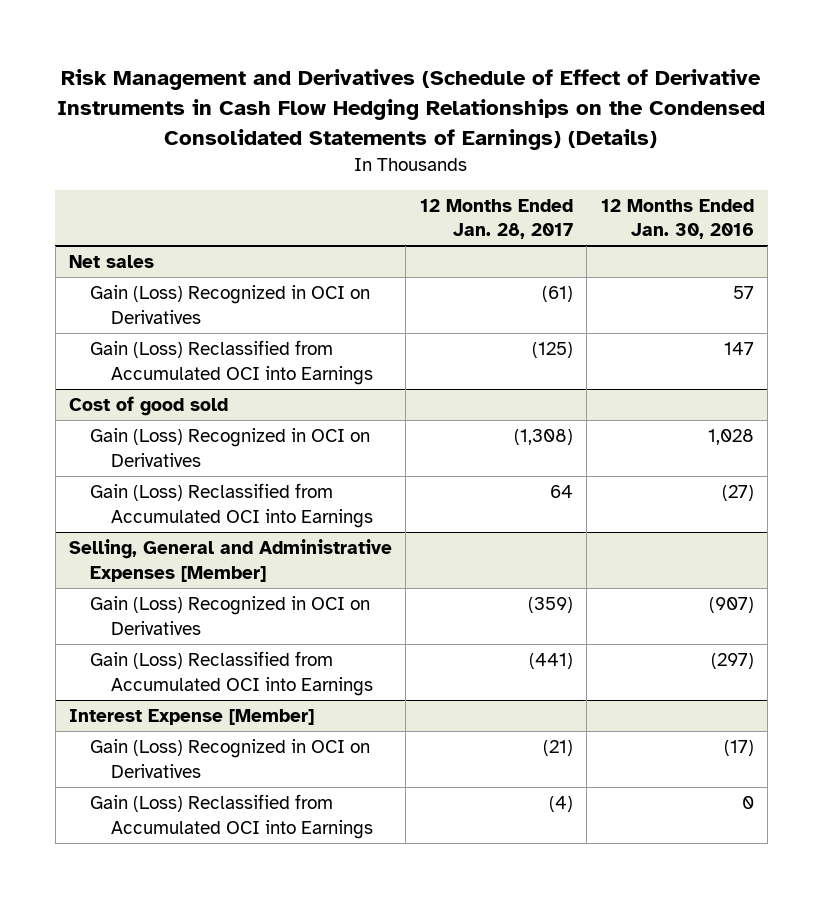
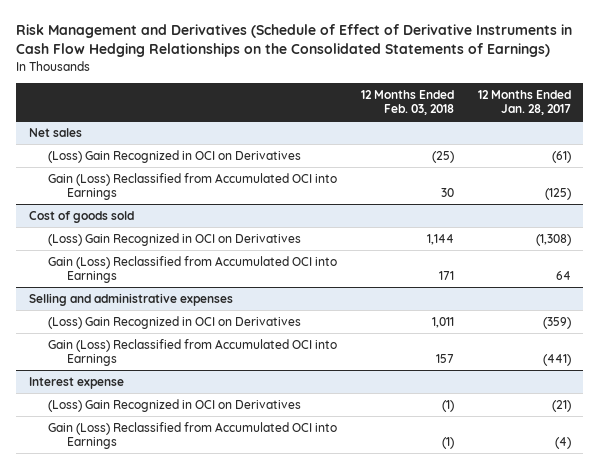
[57,68,766,150] Risk Management and Derivatives (Schedule of Effect of Derivative Instruments in Cash Flow Hedging Relationships on the Condensed Consolidated Statements of Earnings) (Details) -> [16,24,573,58] Risk Management and Derivatives (Schedule of Effect of Derivative Instruments in Cash Flow Hedging Relationships on the Consolidated Statements of Earnings)
[600,198,754,240] 12 Months Ended Jan. 30, 2016 -> none
none -> [360,89,454,116] 12 Months Ended Feb. 03, 2018
[90,284,371,324] Gain (Loss) Recognized in OCI on Derivatives -> [47,149,301,163] (Loss) Gain Recognized in OCI on Derivatives
[69,395,229,416] Cost of good sold -> [28,210,134,223] Cost of goods sold
[90,427,371,467] Gain (Loss) Recognized in OCI on Derivatives -> [47,232,301,246] (Loss) Gain Recognized in OCI on Derivatives
[69,538,393,582] Selling, General and Administrative Expenses [Member] -> [28,292,233,306] Selling and administrative expenses
[90,595,371,635] Gain (Loss) Recognized in OCI on Derivatives -> [47,315,301,329] (Loss) Gain Recognized in OCI on Derivatives
[69,708,315,725] Interest Expense [Member] -> [28,376,124,389] Interest expense
[90,738,371,778] Gain (Loss) Recognized in OCI on Derivatives -> [47,398,301,412] (Loss) Gain Recognized in OCI on Derivatives

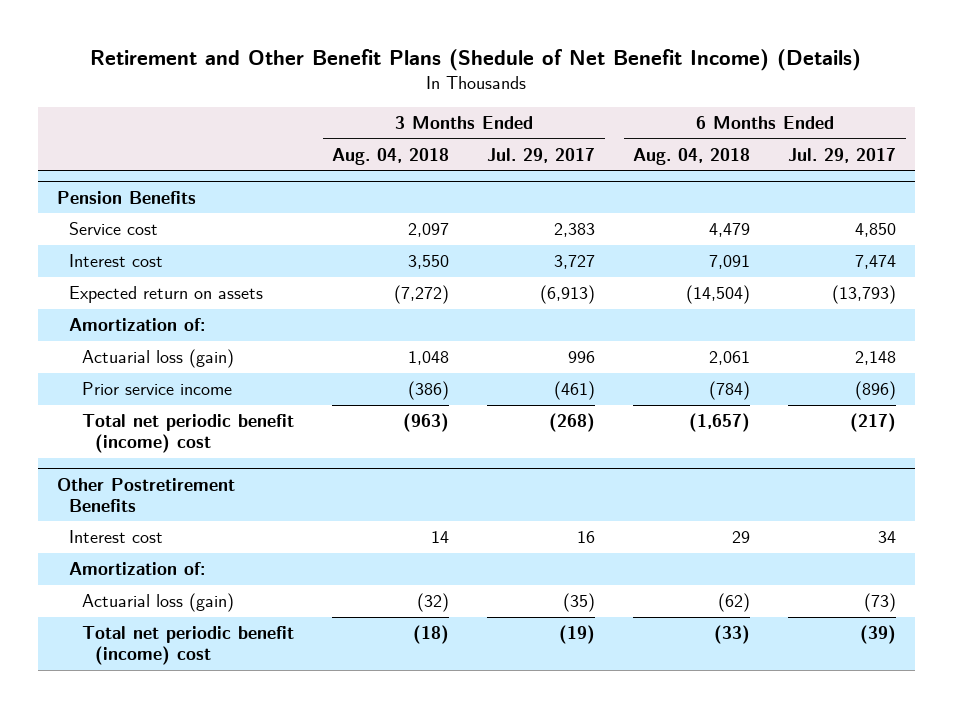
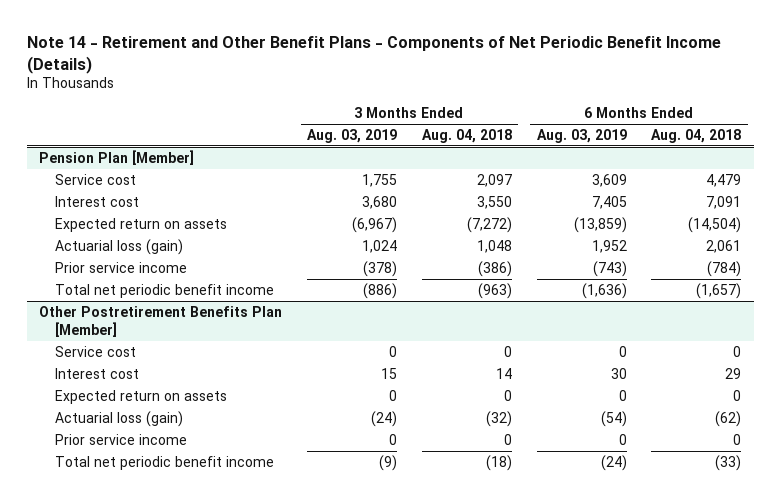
[90,49,862,72] Retirement and Other Benefit Plans (Shedule of Net Benefit Income) (Details) -> [26,36,721,74] Note 14 - Retirement and Other Benefit Plans - Components of Net Periodic Benefit Income (Details)
[487,147,596,163] Jul. 29, 2017 -> none
[788,147,897,163] Jul. 29, 2017 -> none
none -> [307,128,398,143] Aug. 03, 2019
none -> [536,128,627,143] Aug. 03, 2019
[56,190,196,204] Pension Benefits -> [39,149,195,165] Pension Plan [Member]
[69,318,206,332] Amortization of: -> none
[82,414,295,454] Total net periodic benefit (income) cost -> [55,283,275,298] Total net periodic benefit income
[56,477,235,512] Other Postretirement Benefits -> [39,305,283,337] Other Postretirement Benefits Plan [Member]
none -> [55,345,137,357] Service cost
[69,562,206,576] Amortization of: -> none
none -> [55,389,228,404] Expected return on assets
none -> [55,433,188,445] Prior service income
[82,626,295,666] Total net periodic benefit (income) cost -> [55,455,275,470] Total net periodic benefit income

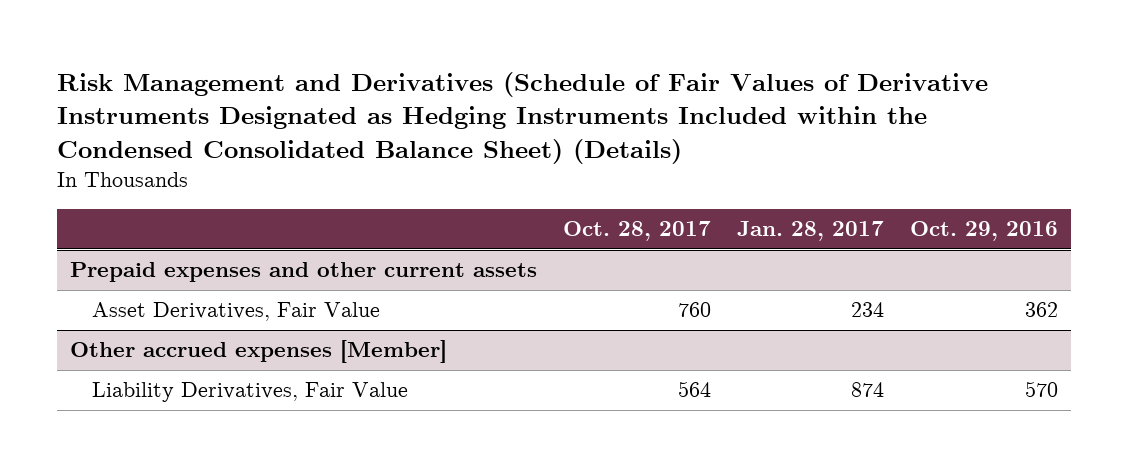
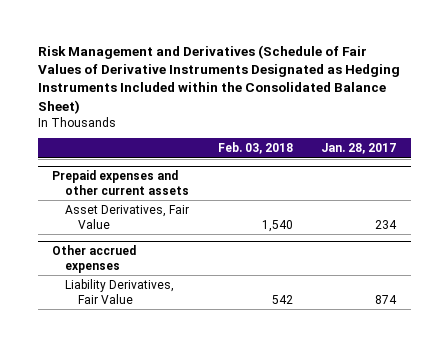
[57,71,989,164] Risk Management and Derivatives (Schedule of Fair Values of Derivative Instruments Designated as Hedging Instruments Included within the Condensed Consolidated Balance Sheet) (Details) -> [37,44,400,114] Risk Management and Derivatives (Schedule of Fair Values of Derivative Instruments Designated as Hedging Instruments Included within the Consolidated Balance Sheet)
[562,221,711,242] Oct. 28, 2017 -> none
[909,221,1058,242] Oct. 29, 2016 -> none
none -> [217,142,293,155] Feb. 03, 2018
[70,340,448,364] Other accrued expenses [Member] -> [51,245,136,273] Other accrued expenses

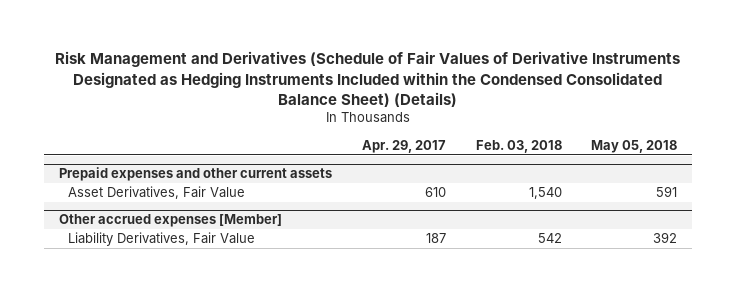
[37,44,400,114] Risk Management and Derivatives (Schedule of Fair Values of Derivative Instruments Designated as Hedging Instruments Included within the Consolidated Balance Sheet) -> [55,51,681,107] Risk Management and Derivatives (Schedule of Fair Values of Derivative Instruments Designated as Hedging Instruments Included within the Condensed Consolidated Balance Sheet) (Details)
[321,143,397,155] Jan. 28, 2017 -> none
none -> [361,139,446,153] Apr. 29, 2017
none -> [591,139,678,153] May 05, 2018
[51,245,136,273] Other accrued expenses -> [59,214,283,228] Other accrued expenses [Member]

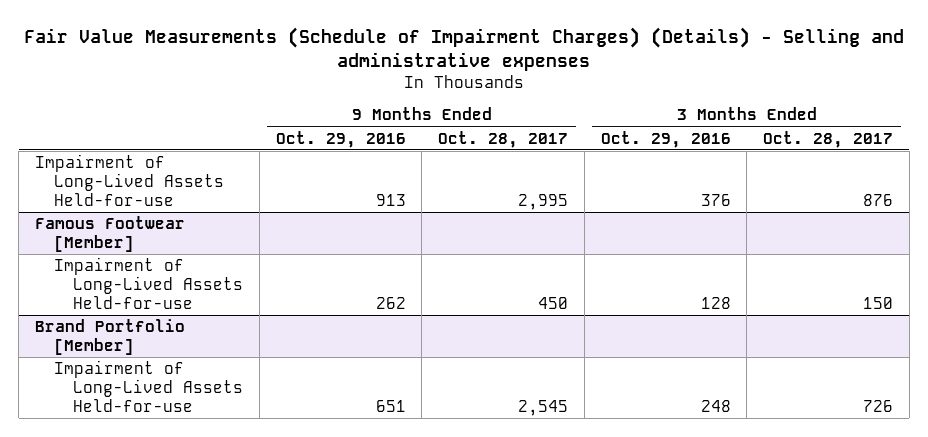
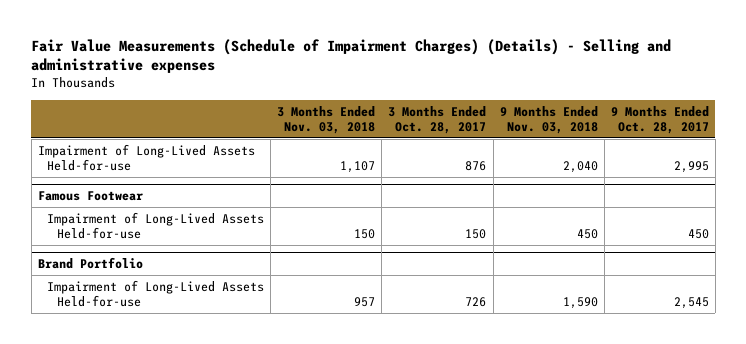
[275,130,406,148] Oct. 29, 2016 -> none
[600,130,731,148] Oct. 29, 2016 -> none
none -> [277,105,376,134] 3 Months Ended Nov. 03, 2018
none -> [499,105,598,134] 9 Months Ended Nov. 03, 2018
[35,216,186,252] Famous Footwear [Member] -> [37,191,143,202] Famous Footwear
[35,319,186,355] Brand Portfolio [Member] -> [37,257,143,270] Brand Portfolio

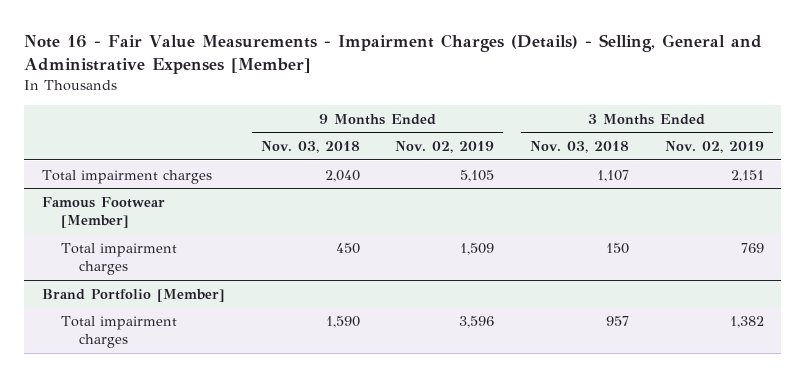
[31,38,672,74] Fair Value Measurements (Schedule of Impairment Charges) (Details) - Selling and administrative expenses -> [24,34,763,75] Note 16 - Fair Value Measurements - Impairment Charges (Details) - Selling, General and Administrative Expenses [Member]
[388,105,487,134] 3 Months Ended Oct. 28, 2017 -> none
[610,105,709,134] 9 Months Ended Oct. 28, 2017 -> none
none -> [395,141,495,154] Nov. 02, 2019
none -> [664,141,764,154] Nov. 02, 2019
[37,143,255,171] Impairment of Long-Lived Assets Held-for-use -> [42,169,213,184] Total impairment charges
[37,191,143,202] Famous Footwear -> [42,196,166,228] Famous Footwear [Member]
[47,211,265,239] Impairment of Long-Lived Assets Held-for-use -> [60,242,177,275] Total impairment charges
[37,257,143,270] Brand Portfolio -> [42,288,226,302] Brand Portfolio [Member]
[47,279,265,307] Impairment of Long-Lived Assets Held-for-use -> [60,315,177,348] Total impairment charges

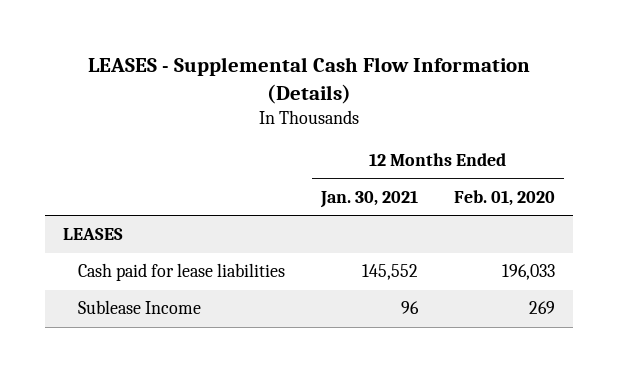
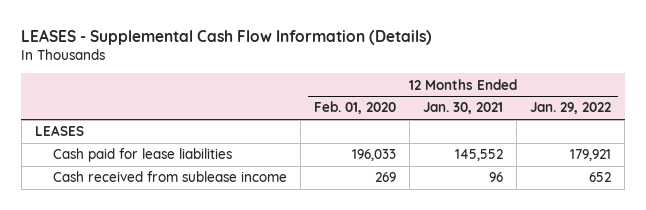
none -> [530,102,612,115] Jan. 29, 2022
[77,300,201,315] Sublease Income -> [53,171,288,183] Cash received from sublease income

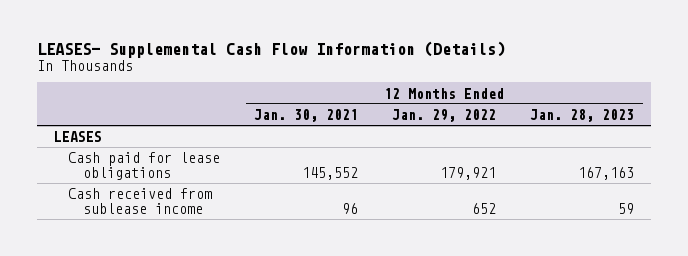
[21,29,433,46] LEASES - Supplemental Cash Flow Information (Details) -> [36,41,505,59] LEASES- Supplemental Cash Flow Information (Details)
[314,101,397,115] Feb. 01, 2020 -> none
none -> [530,108,635,122] Jan. 28, 2023
[53,148,233,163] Cash paid for lease liabilities -> [68,152,221,180] Cash paid for lease obligations

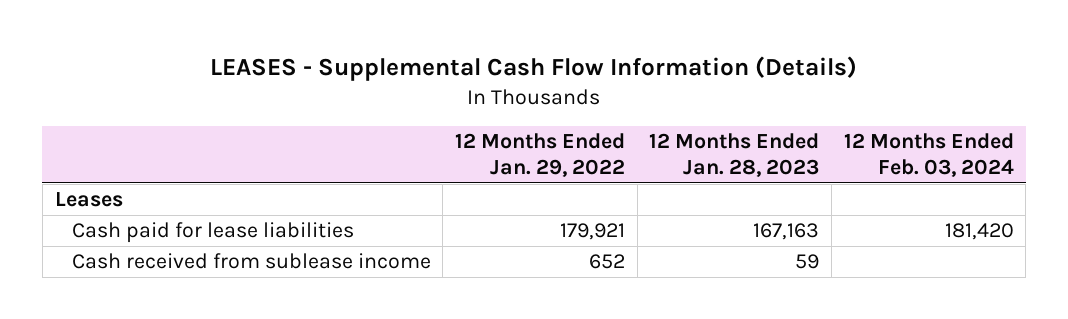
[36,41,505,59] LEASES- Supplemental Cash Flow Information (Details) -> [210,56,858,82] LEASES - Supplemental Cash Flow Information (Details)
[254,108,359,122] Jan. 30, 2021 -> none
none -> [843,132,1014,177] 12 Months Ended Feb. 03, 2024
[53,131,102,143] LEASES -> [54,192,123,208] Leases
[68,152,221,180] Cash paid for lease obligations -> [71,222,354,244] Cash paid for lease liabilities

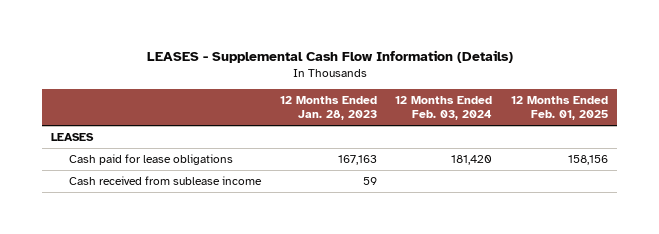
[454,132,625,177] 12 Months Ended Jan. 29, 2022 -> none
none -> [511,95,609,121] 12 Months Ended Feb. 01, 2025
[54,192,123,208] Leases -> [51,133,95,142] LEASES
[71,222,354,244] Cash paid for lease liabilities -> [69,154,234,166] Cash paid for lease obligations

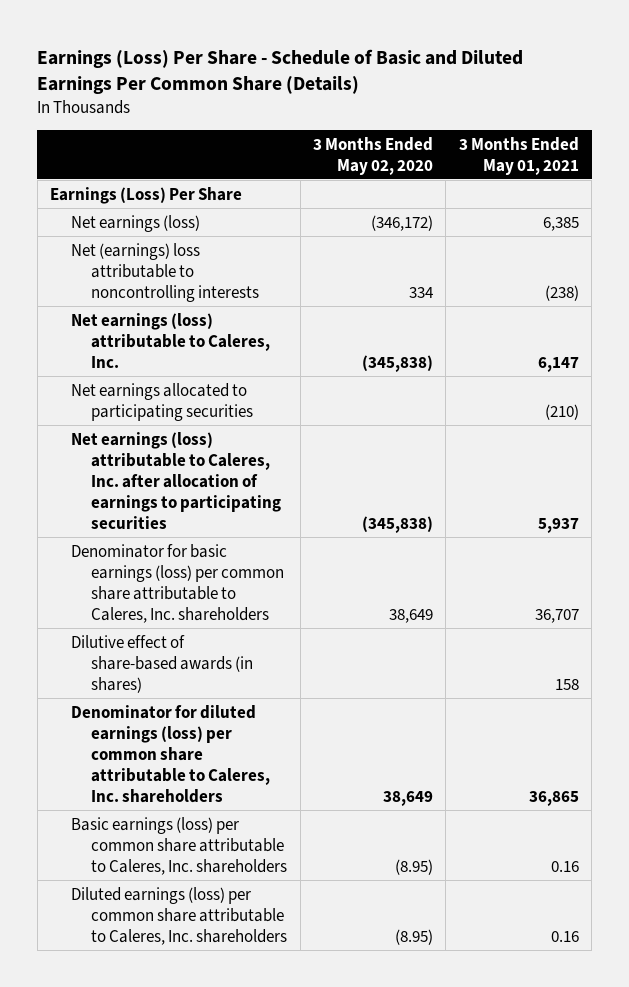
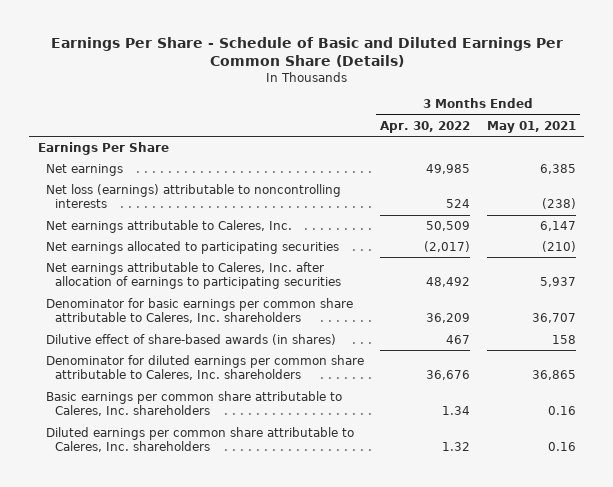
[37,48,524,94] Earnings (Loss) Per Share - Schedule of Basic and Diluted Earnings Per Common Share (Details) -> [50,36,563,67] Earnings Per Share - Schedule of Basic and Diluted Earnings Per Common Share (Details)
[312,136,433,175] 3 Months Ended May 02, 2020 -> none
none -> [380,120,471,133] Apr. 30, 2022
[50,186,243,204] Earnings (Loss) Per Share -> [37,141,169,155] Earnings Per Share
[70,214,200,232] Net earnings (loss) -> [46,163,124,176] Net earnings
[70,242,260,302] Net (earnings) loss attributable to noncontrolling interests -> [46,183,342,209] Net loss (earnings) attributable to noncontrolling interests
[70,312,271,368] Net earnings (loss) attributable to Caleres, Inc. -> [46,219,293,233] Net earnings attributable to Caleres, Inc.
[70,431,282,529] Net earnings (loss) attributable to Caleres, Inc. after allocation of earnings to participating securities -> [46,261,341,290] Net earnings attributable to Caleres, Inc. after allocation of earnings to participating securities
[70,543,285,623] Denominator for basic earnings (loss) per common share attributable to Caleres, Inc. shareholders -> [46,297,354,324] Denominator for basic earnings per common share attributable to Caleres, Inc. shareholders
[70,704,271,803] Denominator for diluted earnings (loss) per common share attributable to Caleres, Inc. shareholders -> [46,354,365,381] Denominator for diluted earnings per common share attributable to Caleres, Inc. shareholders
[70,816,288,875] Basic earnings (loss) per common share attributable to Caleres, Inc. shareholders -> [46,390,343,417] Basic earnings per common share attributable to Caleres, Inc. shareholders
[70,886,288,945] Diluted earnings (loss) per common share attributable to Caleres, Inc. shareholders -> [46,426,355,453] Diluted earnings per common share attributable to Caleres, Inc. shareholders

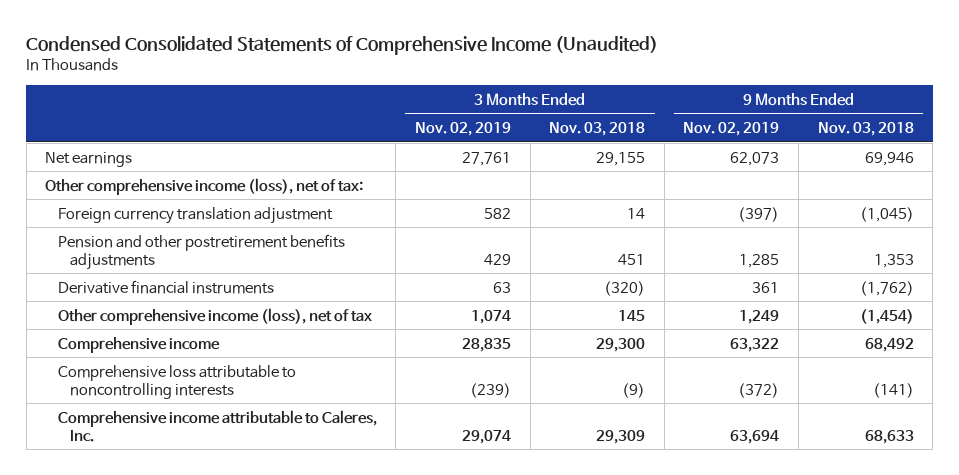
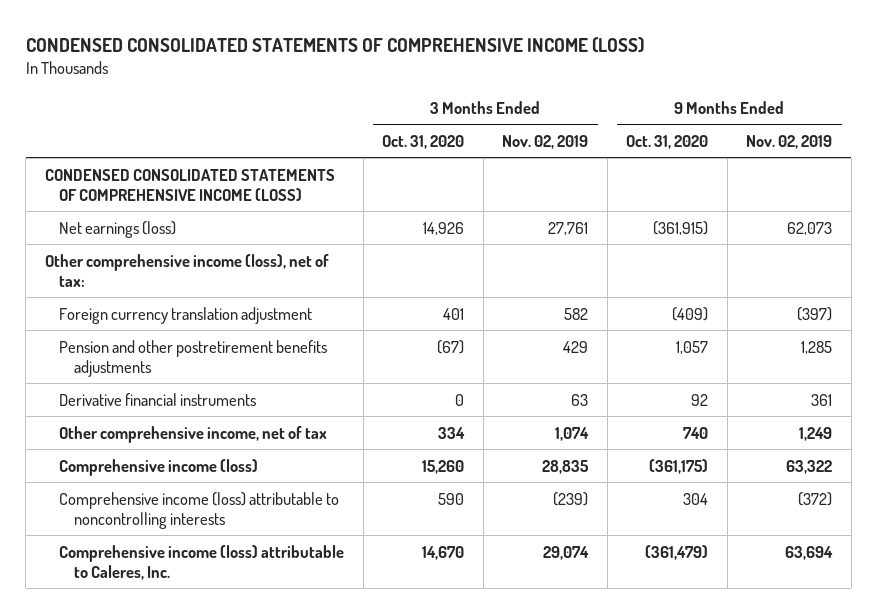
[26,35,659,55] Condensed Consolidated Statements of Comprehensive Income (Unaudited) -> [25,36,644,53] CONDENSED CONSOLIDATED STATEMENTS OF COMPREHENSIVE INCOME (LOSS)
[549,122,646,137] Nov. 03, 2018 -> none
[817,122,914,137] Nov. 03, 2018 -> none
none -> [382,134,465,149] Oct. 31, 2020
none -> [626,134,709,149] Oct. 31, 2020
none -> [44,168,335,201] CONDENSED CONSOLIDATED STATEMENTS OF COMPREHENSIVE INCOME (LOSS)
[45,151,133,167] Net earnings -> [59,220,177,238] Net earnings (loss)
[57,307,372,325] Other comprehensive income (loss), net of tax -> [59,425,328,443] Other comprehensive income, net of tax
[57,336,220,353] Comprehensive income -> [59,458,259,476] Comprehensive income (loss)
[57,364,296,399] Comprehensive loss attributable to noncontrolling interests -> [59,491,340,529] Comprehensive income (loss) attributable to noncontrolling interests
[57,409,377,442] Comprehensive income attributable to Caleres, Inc. -> [59,544,345,580] Comprehensive income (loss) attributable to Caleres, Inc.

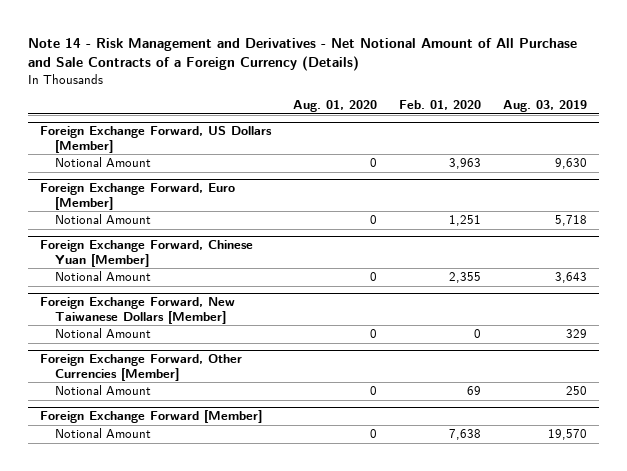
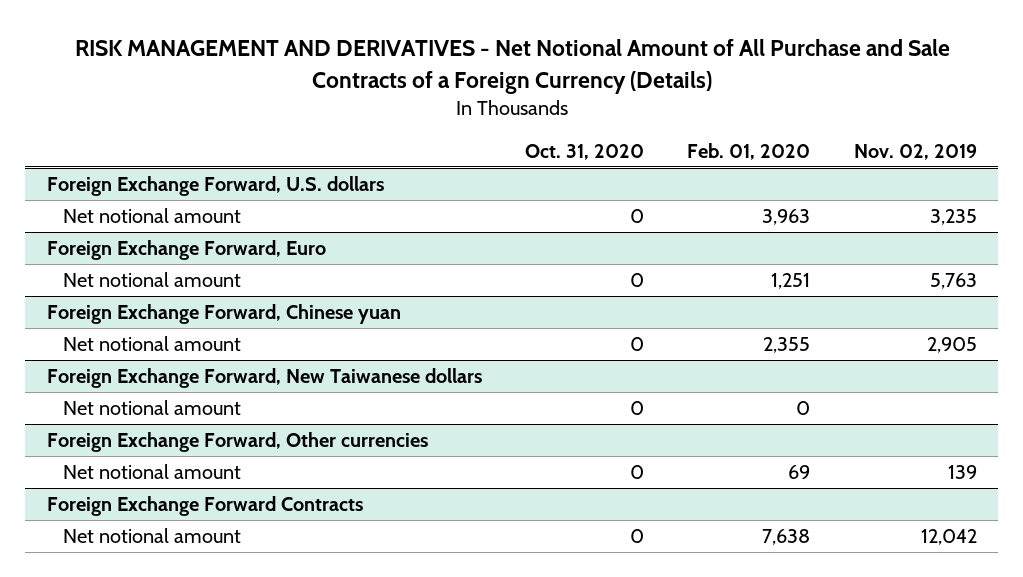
[28,37,578,71] Note 14 - Risk Management and Derivatives - Net Notional Amount of All Purchase and Sale Contracts of a Foreign Currency (Details) -> [74,39,950,94] RISK MANAGEMENT AND DERIVATIVES - Net Notional Amount of All Purchase and Sale Contracts of a Foreign Currency (Details)
[292,100,377,113] Aug. 01, 2020 -> none
[503,100,588,113] Aug. 03, 2019 -> none
none -> [525,143,645,160] Oct. 31, 2020
none -> [853,143,977,160] Nov. 02, 2019
[39,126,272,153] Foreign Exchange Forward, US Dollars [Member] -> [46,175,384,196] Foreign Exchange Forward, U.S. dollars
[55,157,152,168] Notional Amount -> [62,207,241,223] Net notional amount
[39,183,235,210] Foreign Exchange Forward, Euro [Member] -> [46,239,326,260] Foreign Exchange Forward, Euro
[55,214,152,225] Notional Amount -> [62,271,241,287] Net notional amount
[39,240,253,267] Foreign Exchange Forward, Chinese Yuan [Member] -> [46,303,401,324] Foreign Exchange Forward, Chinese yuan
[55,271,152,282] Notional Amount -> [62,335,241,351] Net notional amount
[39,297,235,324] Foreign Exchange Forward, New Taiwanese Dollars [Member] -> [46,367,482,388] Foreign Exchange Forward, New Taiwanese dollars
[55,328,152,339] Notional Amount -> [62,399,241,415] Net notional amount
[39,354,242,381] Foreign Exchange Forward, Other Currencies [Member] -> [46,431,428,452] Foreign Exchange Forward, Other currencies
[55,385,152,396] Notional Amount -> [62,463,241,479] Net notional amount
[39,410,262,424] Foreign Exchange Forward [Member] -> [46,495,363,516] Foreign Exchange Forward Contracts
[55,428,152,439] Notional Amount -> [62,527,241,543] Net notional amount

